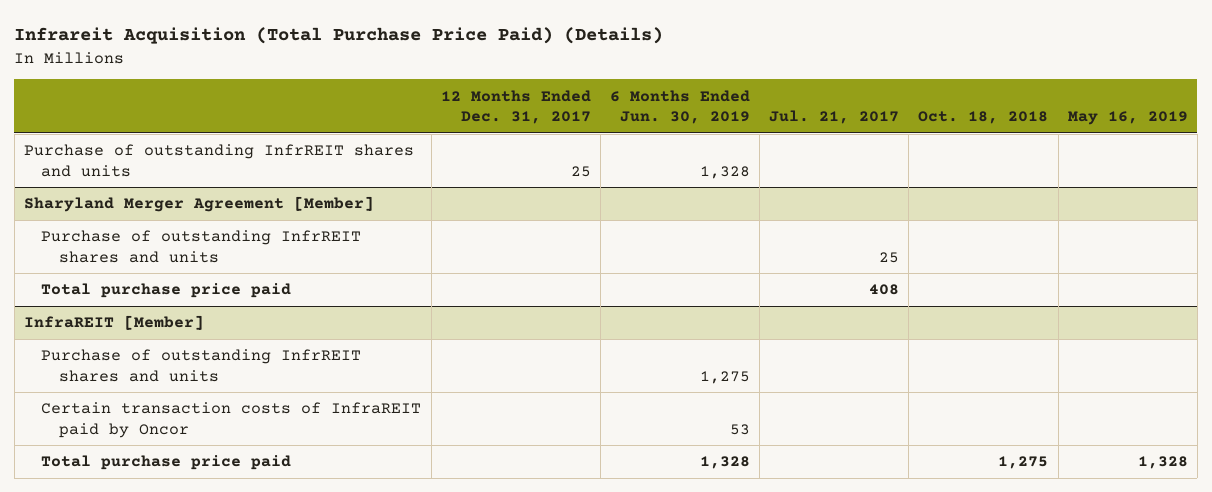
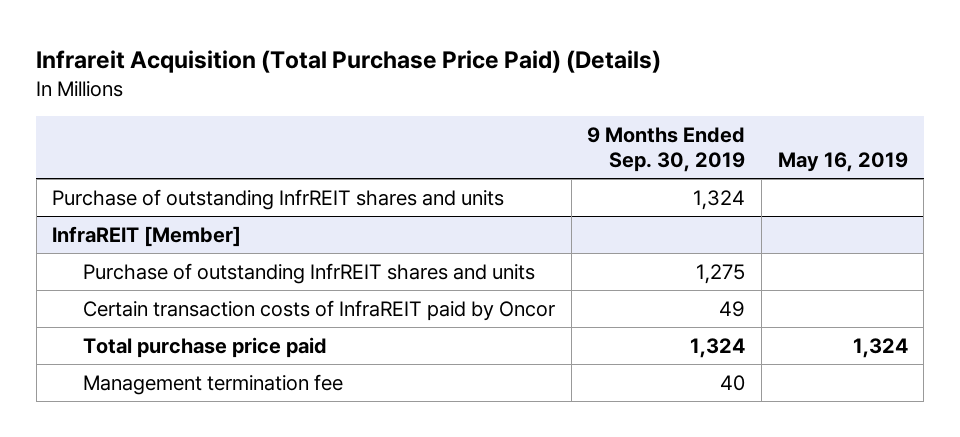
[440,89,591,125] 12 Months Ended Dec. 31, 2017 -> none
[609,89,750,125] 6 Months Ended Jun. 30, 2019 -> none
[769,110,900,125] Jul. 21, 2017 -> none
[918,111,1049,125] Oct. 18, 2018 -> none
none -> [587,126,746,172] 9 Months Ended Sep. 30, 2019
[24,196,375,213] Sharyland Merger Agreement [Member] -> none
[41,230,362,263] Purchase of outstanding InfrREIT shares and units -> none
[41,283,292,299] Total purchase price paid -> none
[1137,456,1188,470] 1,328 -> [852,337,908,358] 1,324
none -> [83,373,344,395] Management termination fee

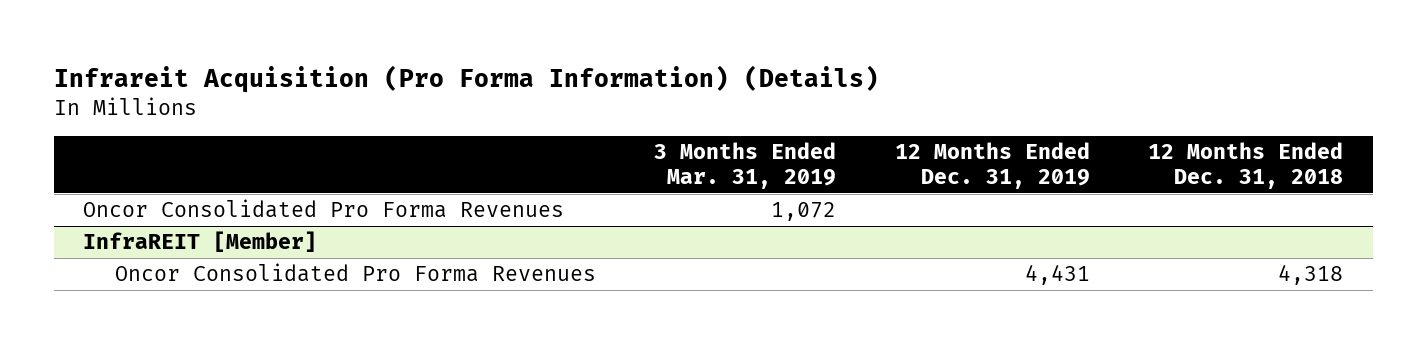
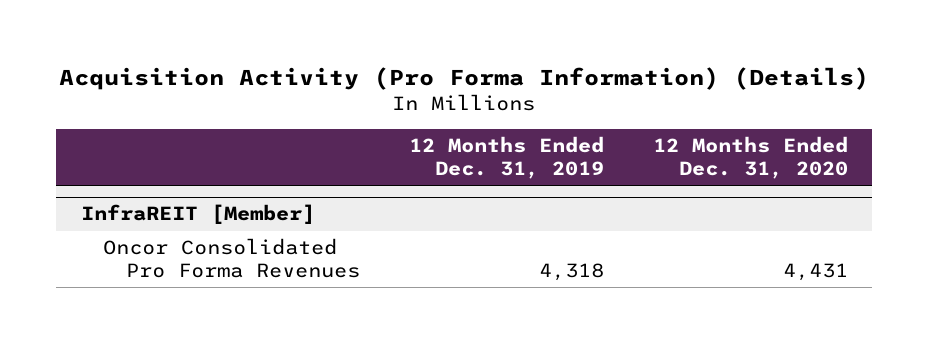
[54,64,880,93] Infrareit Acquisition (Pro Forma Information) (Details) -> [59,67,870,91] Acquisition Activity (Pro Forma Information) (Details)
[654,141,837,190] 3 Months Ended Mar. 31, 2019 -> none
[1148,141,1344,190] 12 Months Ended Dec. 31, 2018 -> none
none -> [652,136,848,179] 12 Months Ended Dec. 31, 2020
[83,199,565,219] Oncor Consolidated Pro Forma Revenues -> none
[1024,264,1090,286] 4,431 -> [538,262,604,281] 4,318

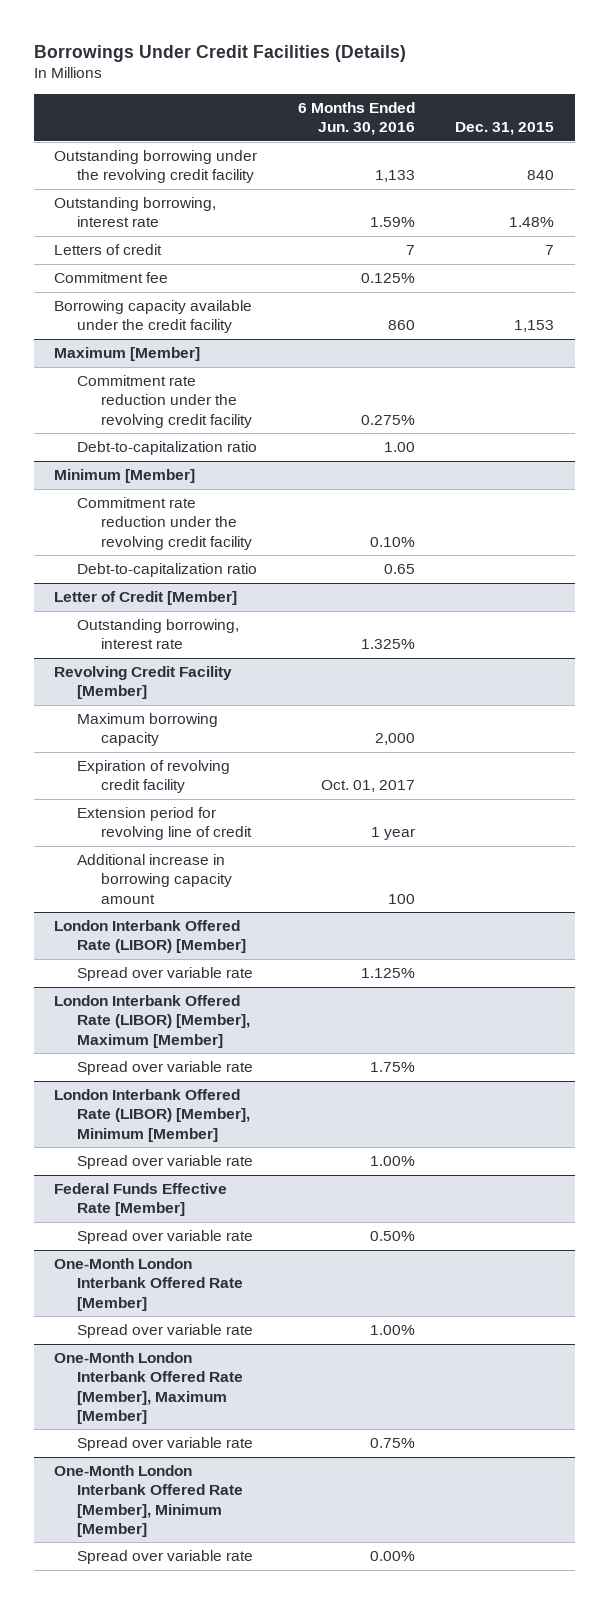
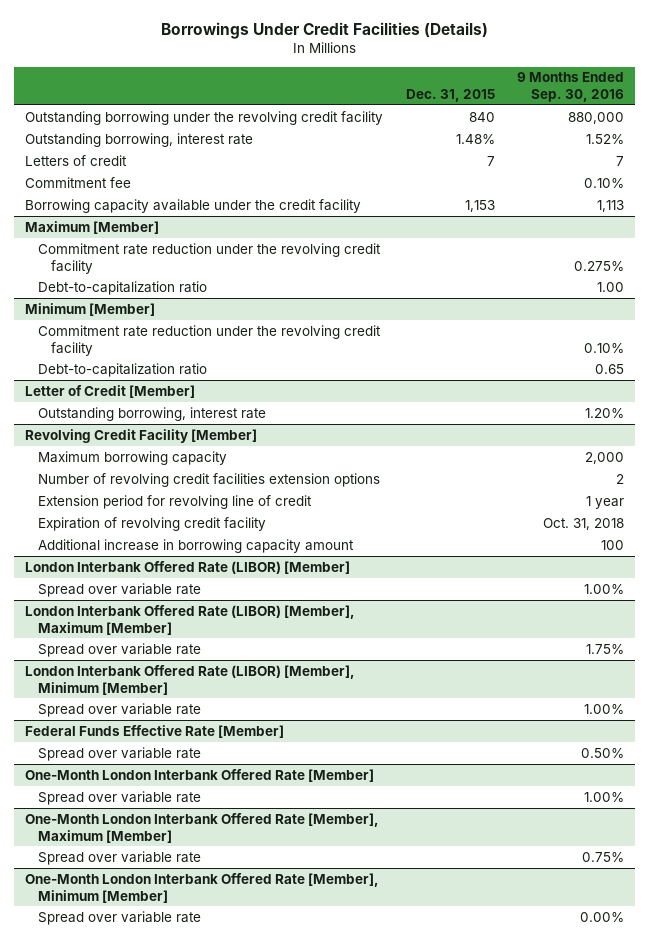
[297,101,415,136] 6 Months Ended Jun. 30, 2016 -> none
none -> [517,72,625,103] 9 Months Ended Sep. 30, 2016
none -> [38,472,381,487] Number of revolving credit facilities extension options
[77,760,231,794] Expiration of revolving credit facility -> [38,516,267,531] Expiration of revolving credit facility

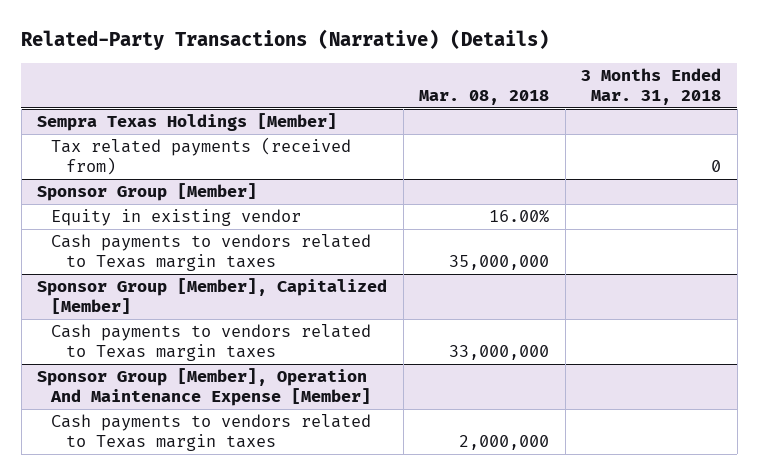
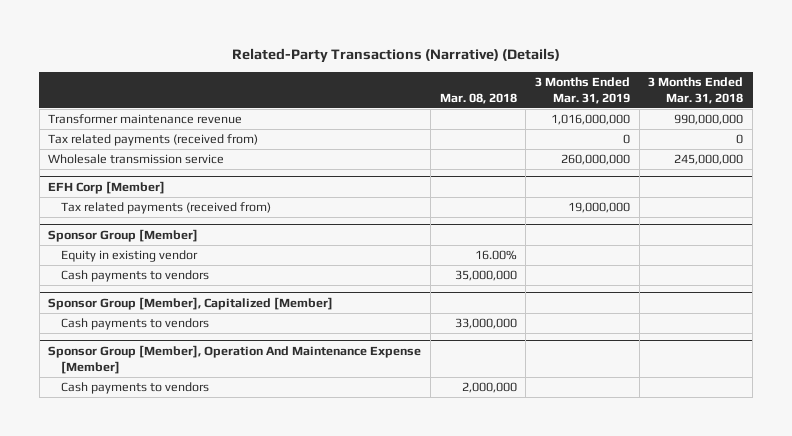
none -> [535,76,631,104] 3 Months Ended Mar. 31, 2019
[37,113,338,132] Sempra Texas Holdings [Member] -> none
[51,137,352,176] Tax related payments (received from) -> none
none -> [48,114,243,125] Transformer maintenance revenue
none -> [48,134,259,147] Tax related payments (received from)
none -> [48,154,225,165] Wholesale transmission service
none -> [48,181,166,195] EFH Corp [Member]
none -> [60,202,271,215] Tax related payments (received from)
[51,234,372,272] Cash payments to vendors related to Texas margin taxes -> [60,270,209,283] Cash payments to vendors
[51,324,372,362] Cash payments to vendors related to Texas margin taxes -> [60,318,209,331] Cash payments to vendors
[51,414,372,452] Cash payments to vendors related to Texas margin taxes -> [60,382,209,395] Cash payments to vendors

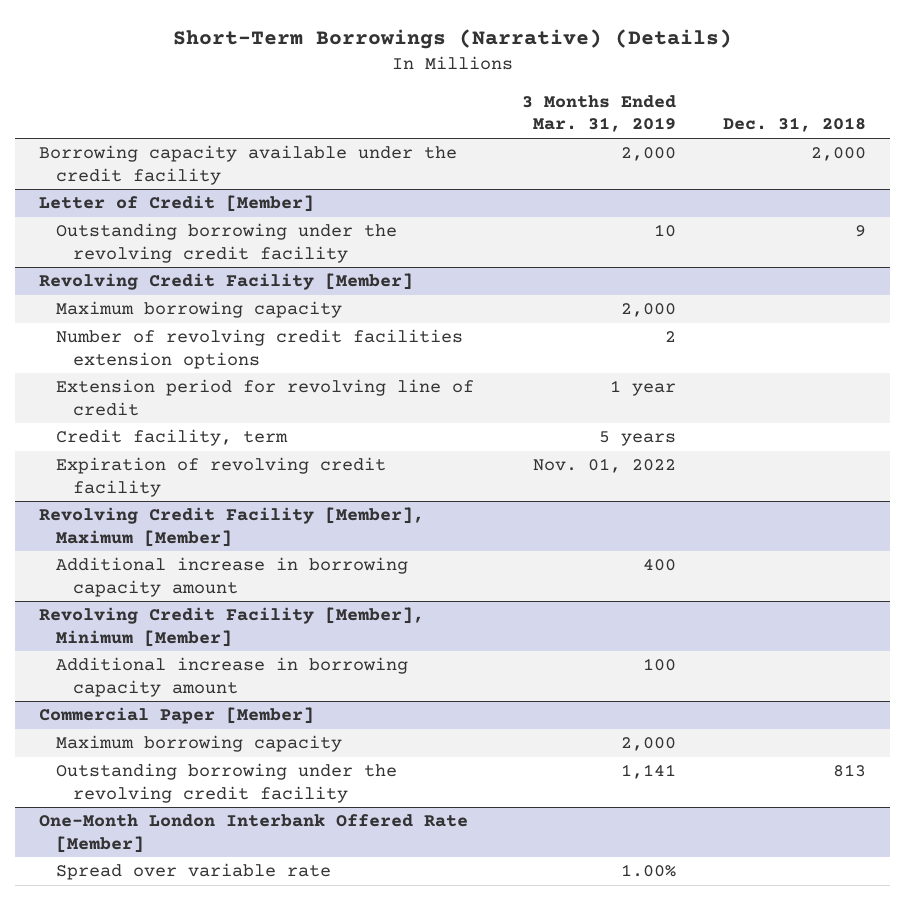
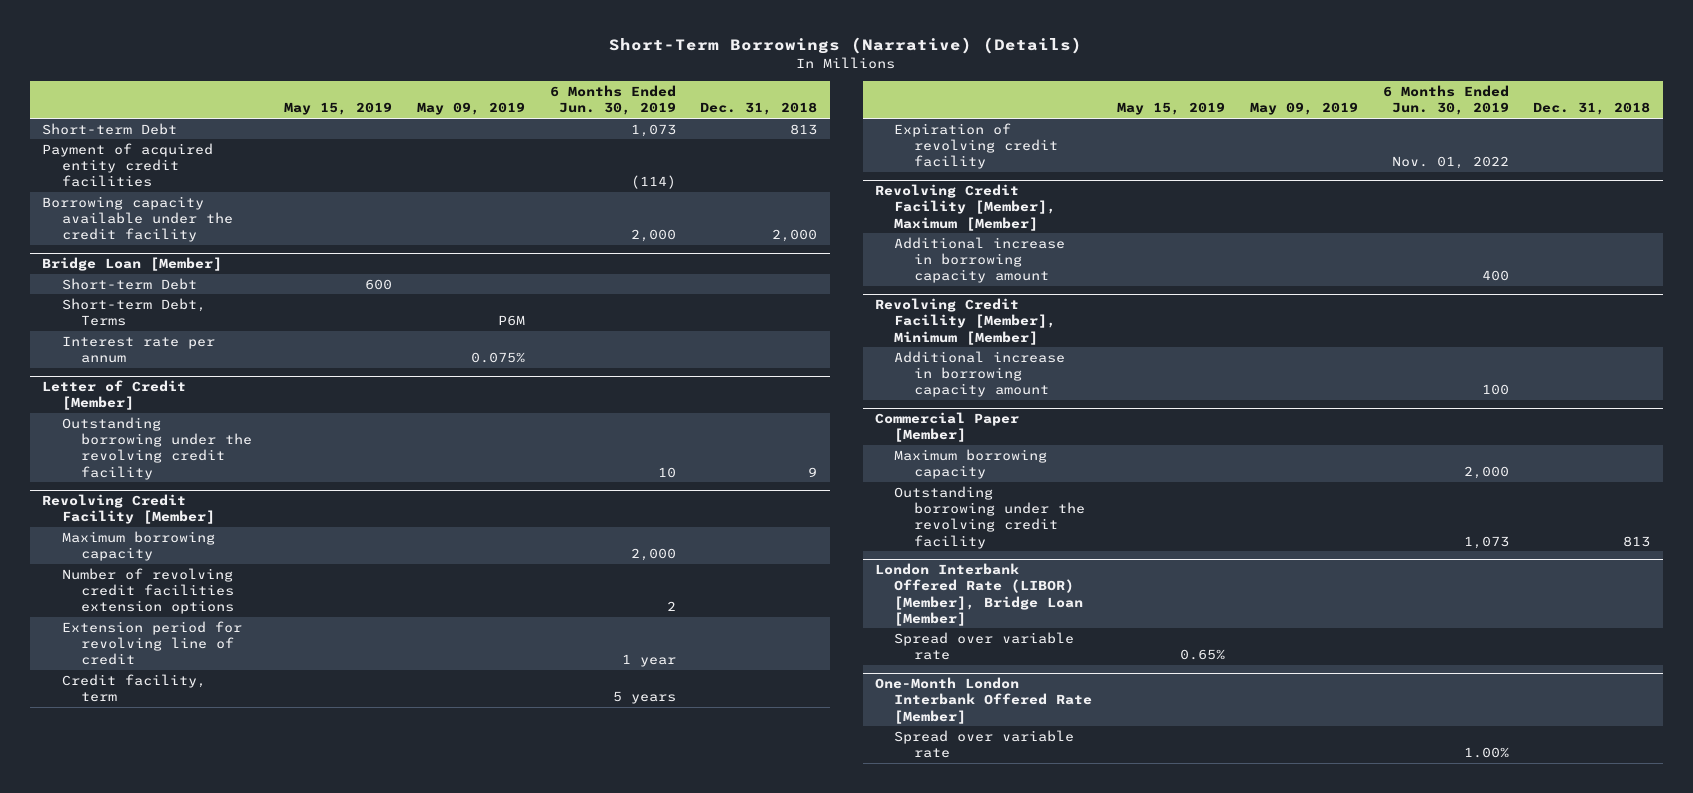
[521,95,676,133] 3 Months Ended Mar. 31, 2019 -> none
none -> [284,102,393,116] May 15, 2019
none -> [417,102,526,116] May 09, 2019
none -> [549,85,676,116] 6 Months Ended Jun. 30, 2019
none -> [42,122,178,135] Short-term Debt
none -> [42,142,214,188] Payment of acquired entity credit facilities
none -> [42,256,223,271] Bridge Loan [Member]
none -> [61,277,197,290] Short-term Debt
none -> [61,297,206,327] Short-term Debt, Terms
none -> [61,335,215,364] Interest rate per annum
none -> [875,562,1084,626] London Interbank Offered Rate (LIBOR) [Member], Bridge Loan [Member]
none -> [894,631,1075,661] Spread over variable rate

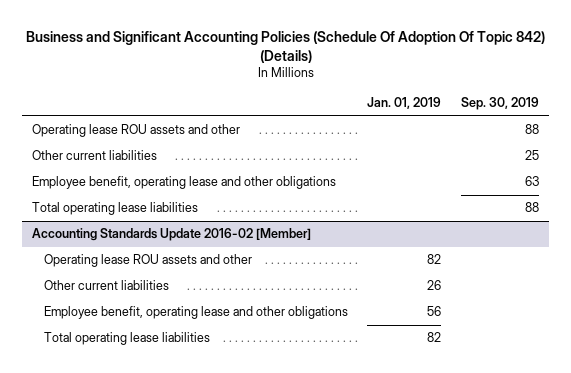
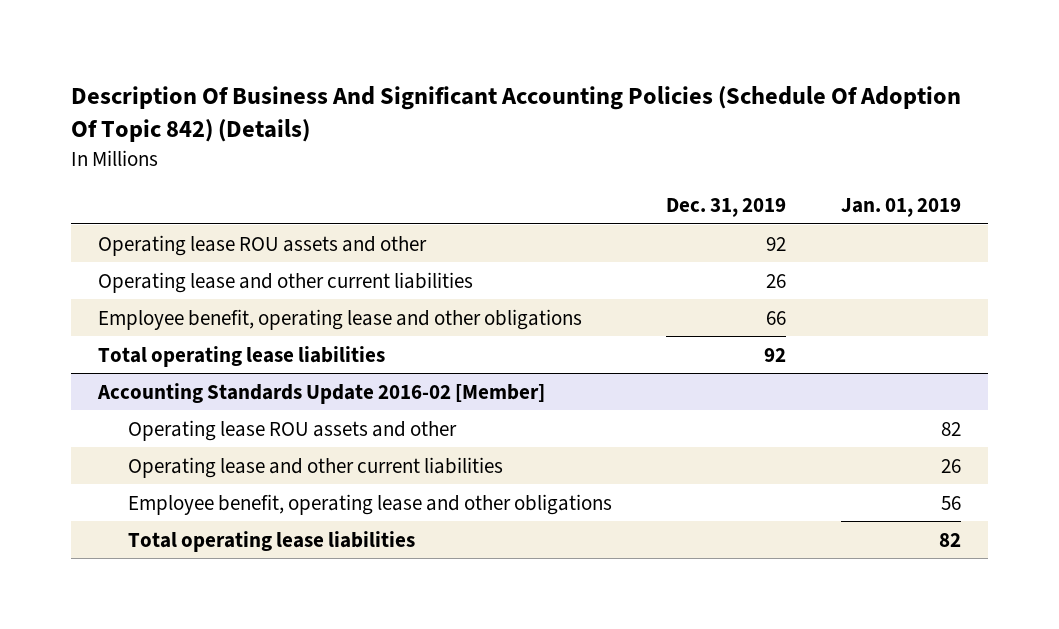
[25,30,545,63] Business and Significant Accounting Policies (Schedule Of Adoption Of Topic 842) (Details) -> [71,85,962,142] Description Of Business And Significant Accounting Policies (Schedule Of Adoption Of Topic 842) (Details)
[461,97,540,111] Sep. 30, 2019 -> none
none -> [666,198,787,218] Dec. 31, 2019
[32,150,158,161] Other current liabilities -> [98,271,474,293] Operating lease and other current liabilities
[43,280,169,291] Other current liabilities -> [127,456,503,478] Operating lease and other current liabilities

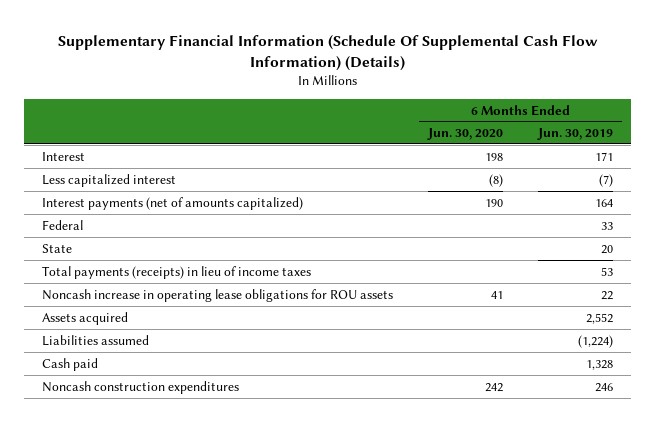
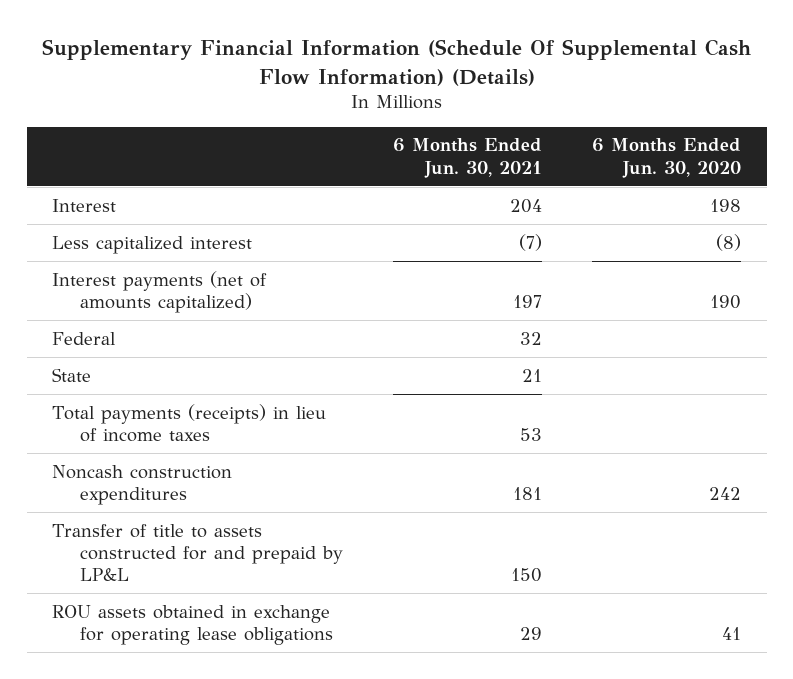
[537,128,614,141] Jun. 30, 2019 -> none
none -> [393,138,543,178] 6 Months Ended Jun. 30, 2021
[42,288,394,302] Noncash increase in operating lease obligations for ROU assets -> none
[42,311,129,325] Assets acquired -> none
[42,334,150,346] Liabilities assumed -> none
[42,357,99,371] Cash paid -> none
none -> [51,523,344,582] Transfer of title to assets constructed for and prepaid by LP&L
none -> [51,604,334,646] ROU assets obtained in exchange for operating lease obligations

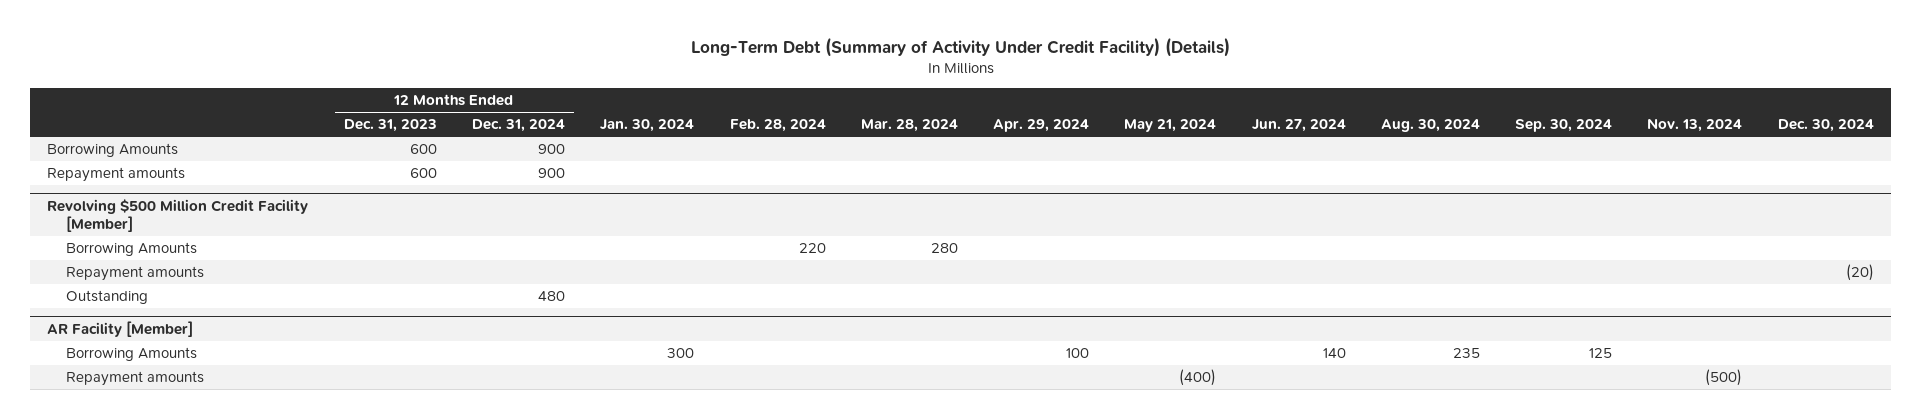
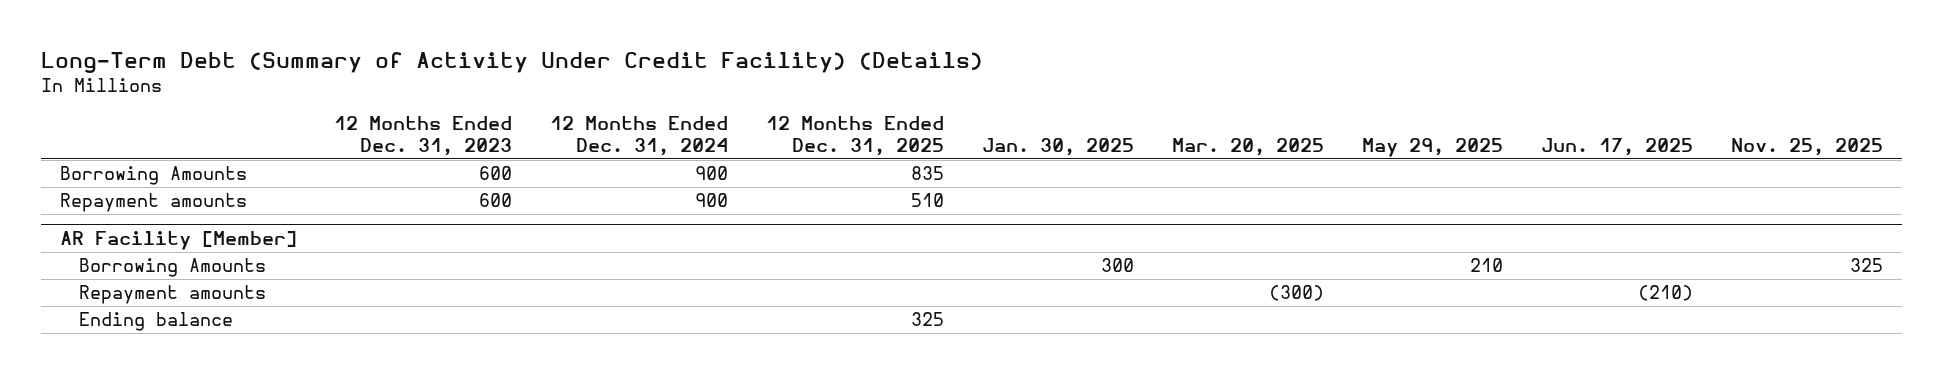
[600,119,695,133] Jan. 30, 2024 -> none
[729,119,826,133] Feb. 28, 2024 -> none
[860,119,958,133] Mar. 28, 2024 -> none
[993,119,1090,133] Apr. 29, 2024 -> none
[1124,119,1217,133] May 21, 2024 -> none
[1251,119,1346,133] Jun. 27, 2024 -> none
[1380,119,1480,133] Aug. 30, 2024 -> none
[1515,119,1613,133] Sep. 30, 2024 -> none
[1647,119,1743,133] Nov. 13, 2024 -> none
[1777,119,1874,133] Dec. 30, 2024 -> none
none -> [766,116,945,156] 12 Months Ended Dec. 31, 2025
none -> [982,137,1135,156] Jan. 30, 2025
none -> [1172,137,1325,156] Mar. 20, 2025
none -> [1361,137,1503,157] May 29, 2025
none -> [1540,137,1693,156] Jun. 17, 2025
none -> [1730,137,1883,156] Nov. 25, 2025
[47,198,309,232] Revolving $500 Million Credit Facility [Member] -> none
[66,242,198,257] Borrowing Amounts -> none
[66,266,205,282] Repayment amounts -> none
[66,290,149,305] Outstanding -> none
none -> [78,312,233,332] Ending balance

